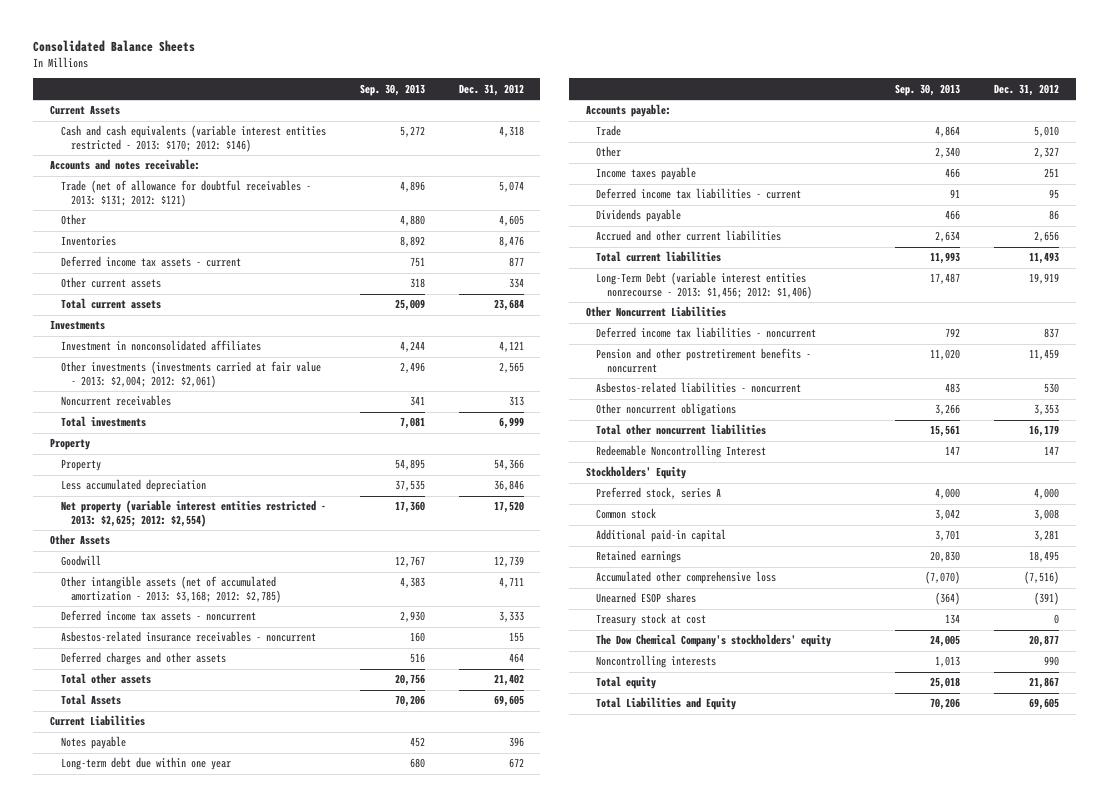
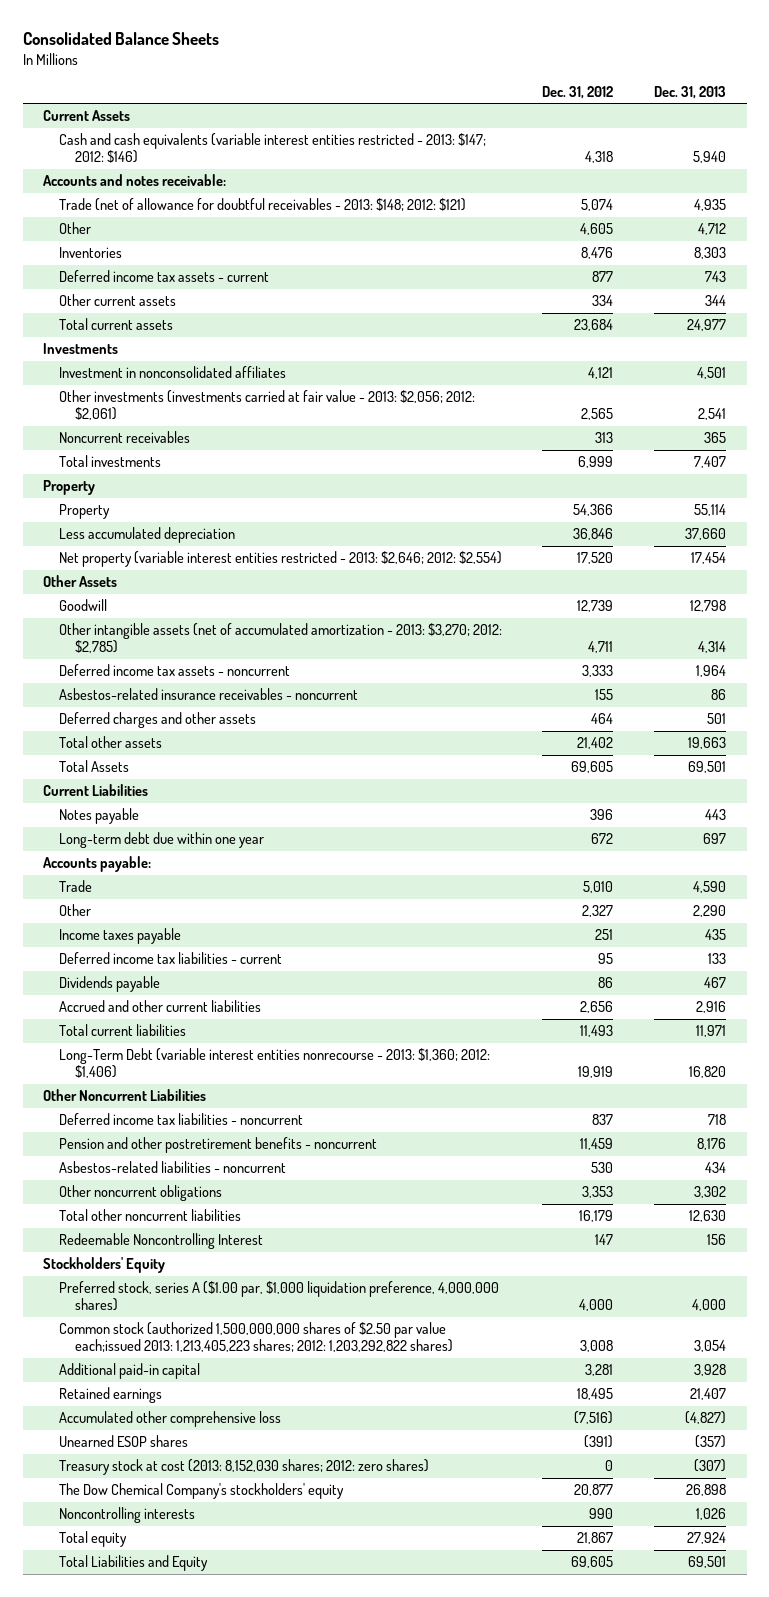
[359,83,425,96] Sep. 30, 2013 -> none
none -> [654,85,727,99] Dec. 31, 2013
[60,125,326,152] Cash and cash equivalents (variable interest entities restricted - 2013: $170; 2012: $146) -> [58,133,486,164] Cash and cash equivalents (variable interest entities restricted - 2013: $147; 2012: $146)
[60,180,311,207] Trade (net of allowance for doubtful receivables - 2013: $131; 2012: $121) -> [58,198,466,212] Trade (net of allowance for doubtful receivables - 2013: $148; 2012: $121)
[60,361,321,388] Other investments (investments carried at fair value - 2013: $2,004; 2012: $2,061) -> [58,390,475,421] Other investments (investments carried at fair value - 2013: $2,056; 2012: $2,061)
[60,500,326,527] Net property (variable interest entities restricted - 2013: $2,625; 2012: $2,554) -> [58,551,502,568] Net property (variable interest entities restricted - 2013: $2,646; 2012: $2,554)
[60,576,282,603] Other intangible assets (net of accumulated amortization - 2013: $3,168; 2012: $2,785) -> [58,623,502,654] Other intangible assets (net of accumulated amortization - 2013: $3,270; 2012: $2,785)
[596,272,812,299] Long-Term Debt (variable interest entities nonrecourse - 2013: $1,456; 2012: $1,406) -> [58,1048,490,1079] Long-Term Debt (variable interest entities nonrecourse - 2013: $1,360; 2012: $1,406)
[596,487,722,500] Preferred stock, series A -> [58,1281,499,1312] Preferred stock, series A ($1.00 par, $1,000 liquidation preference, 4,000,000 shares)
[596,508,657,520] Common stock -> [58,1322,453,1353] Common stock (authorized 1,500,000,000 shares of $2.50 par value each;issued 2013: 1,213,405,223 shares; 2012: 1,203,292,822 shares)
[596,613,707,627] Treasury stock at cost -> [58,1459,429,1476] Treasury stock at cost (2013: 8,152,030 shares; 2012: zero shares)

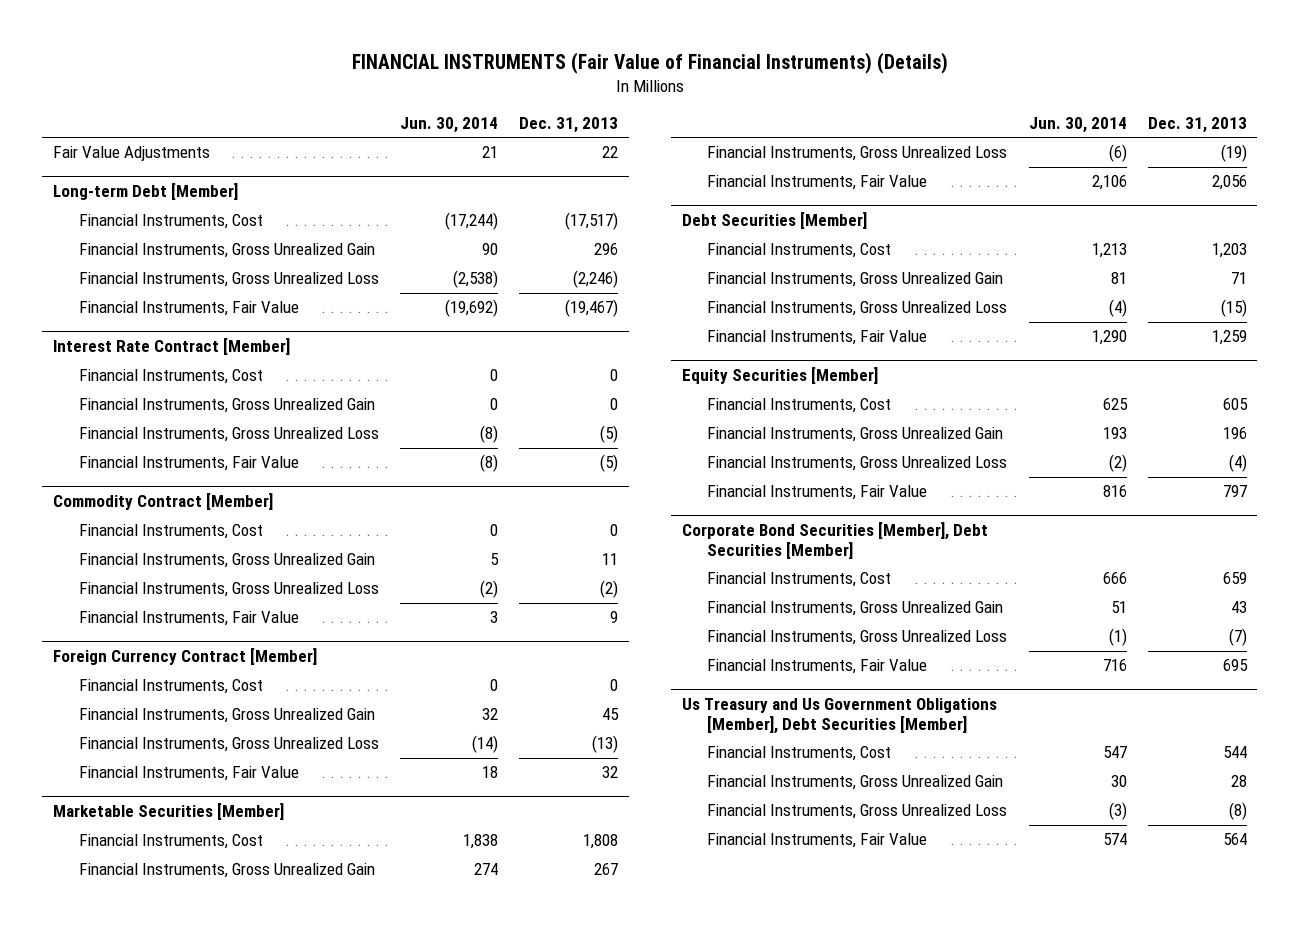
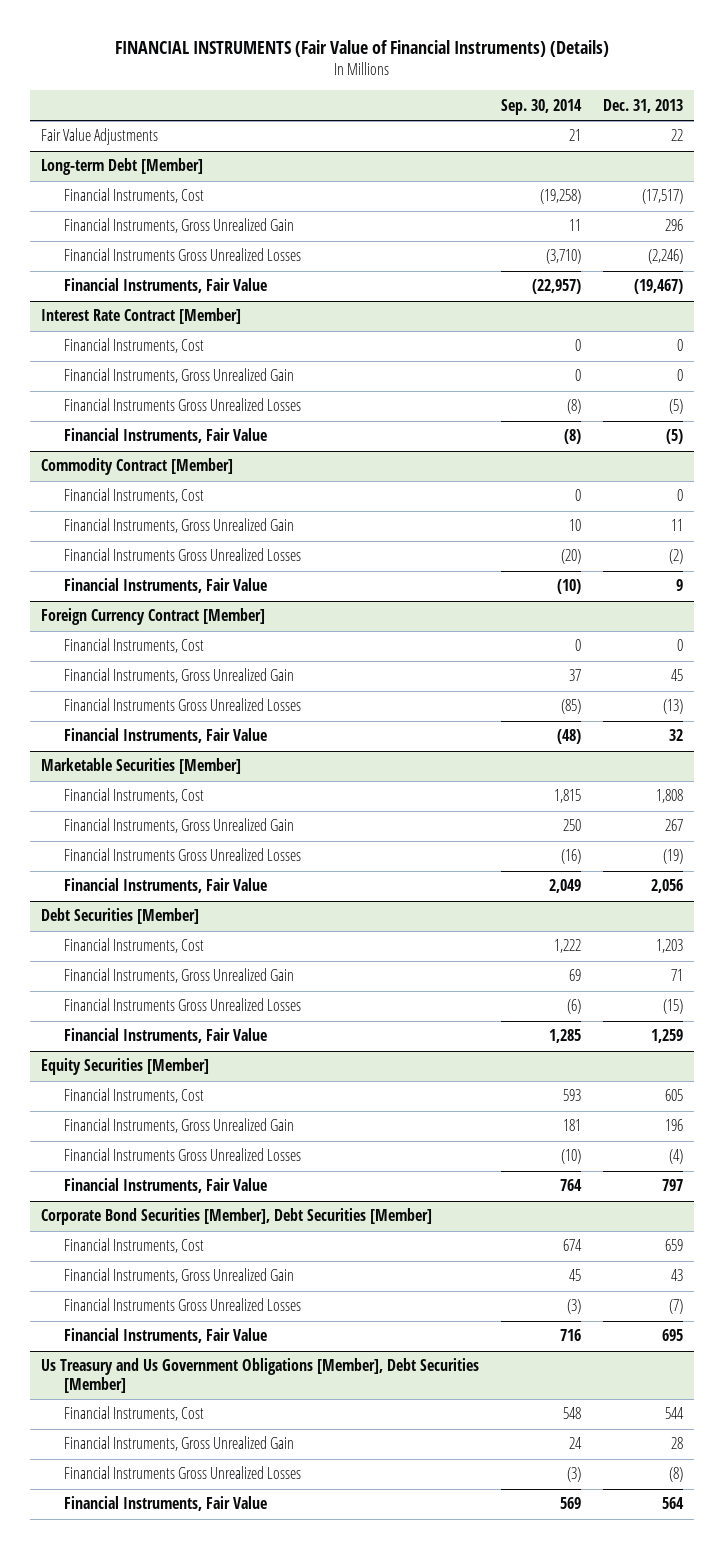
[399,117,498,134] Jun. 30, 2014 -> none
none -> [501,98,583,115] Sep. 30, 2014
[78,272,379,288] Financial Instruments, Gross Unrealized Loss -> [64,248,302,262] Financial Instruments Gross Unrealized Losses
[78,427,379,443] Financial Instruments, Gross Unrealized Loss -> [64,398,302,412] Financial Instruments Gross Unrealized Losses
[78,582,379,598] Financial Instruments, Gross Unrealized Loss -> [64,548,302,562] Financial Instruments Gross Unrealized Losses
[78,737,379,753] Financial Instruments, Gross Unrealized Loss -> [64,698,302,712] Financial Instruments Gross Unrealized Losses
[707,146,1008,162] Financial Instruments, Gross Unrealized Loss -> [64,848,302,862] Financial Instruments Gross Unrealized Losses
[707,301,1008,317] Financial Instruments, Gross Unrealized Loss -> [64,998,302,1012] Financial Instruments Gross Unrealized Losses
[707,456,1008,472] Financial Instruments, Gross Unrealized Loss -> [64,1148,302,1162] Financial Instruments Gross Unrealized Losses
[707,630,1008,646] Financial Instruments, Gross Unrealized Loss -> [64,1298,302,1312] Financial Instruments Gross Unrealized Losses
[707,804,1008,820] Financial Instruments, Gross Unrealized Loss -> [64,1466,302,1480] Financial Instruments Gross Unrealized Losses

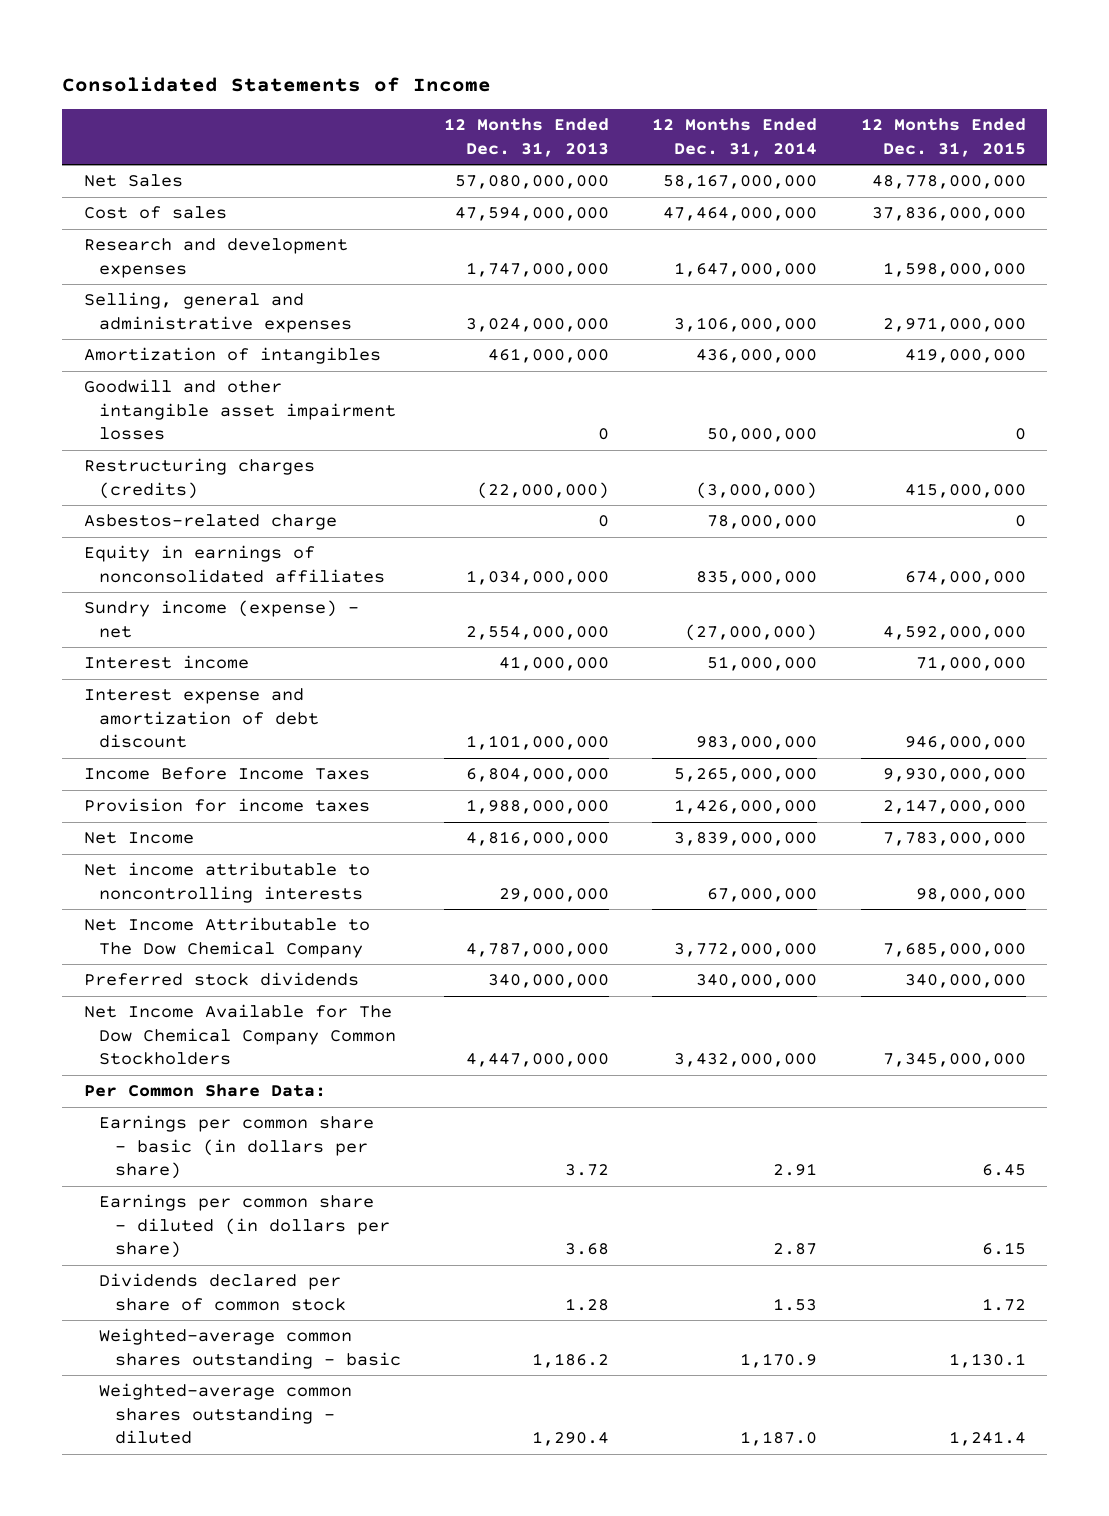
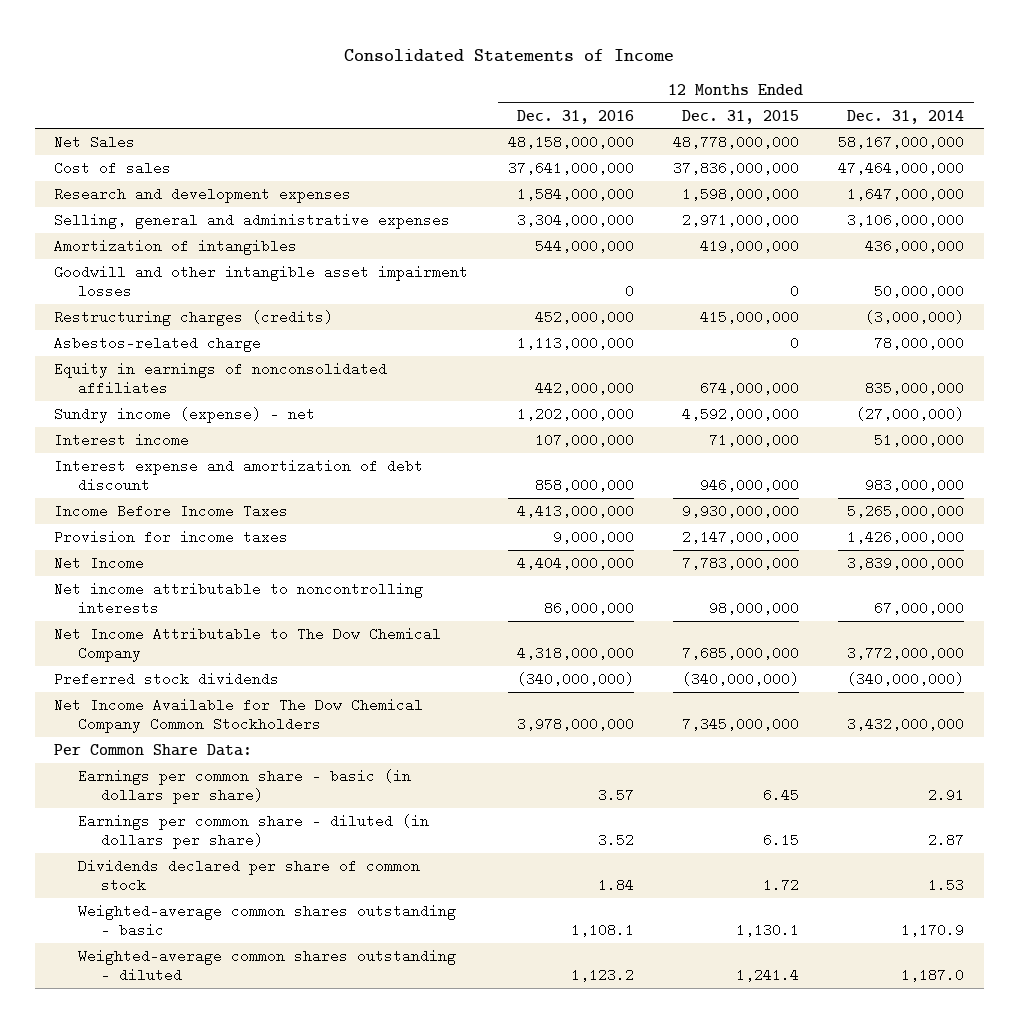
[443,118,609,157] 12 Months Ended Dec. 31, 2013 -> none
none -> [516,109,634,124] Dec. 31, 2016
[696,974,818,989] 340,000,000 -> [846,671,964,686] (340,000,000)
[904,974,1026,989] 340,000,000 -> [681,671,799,686] (340,000,000)

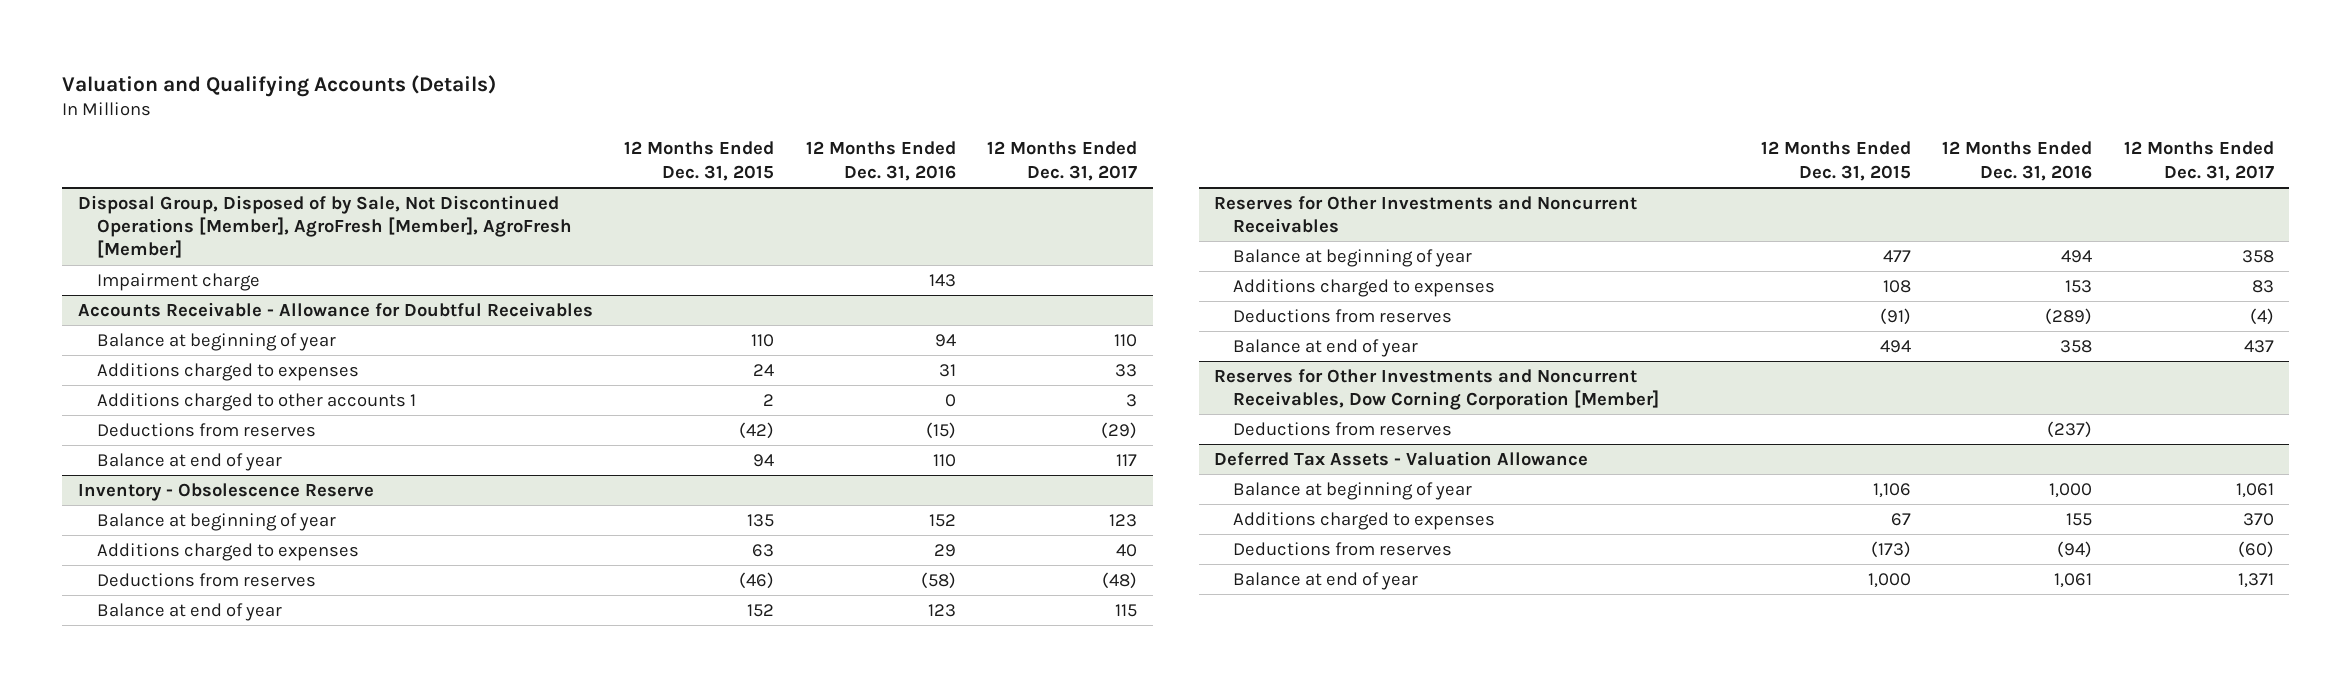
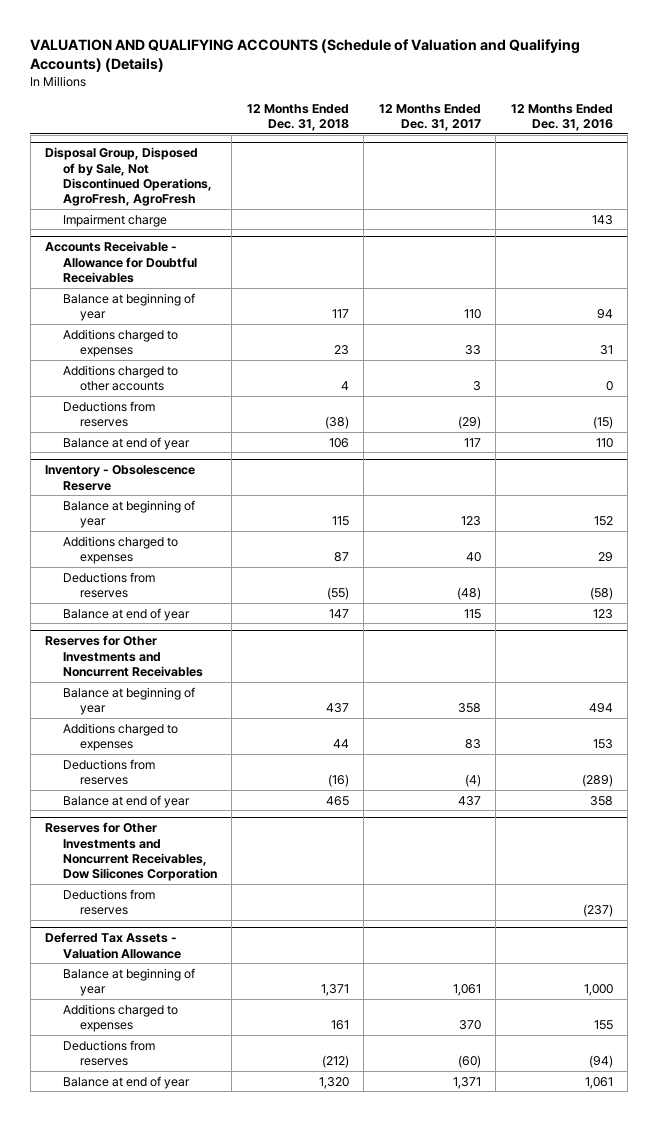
[62,74,497,97] Valuation and Qualifying Accounts (Details) -> [30,38,581,72] VALUATION AND QUALIFYING ACCOUNTS (Schedule of Valuation and Qualifying Accounts) (Details)
[624,141,775,181] 12 Months Ended Dec. 31, 2015 -> none
none -> [246,103,349,131] 12 Months Ended Dec. 31, 2018
[78,194,572,259] Disposal Group, Disposed of by Sale, Not Discontinued Operations [Member], AgroFresh [Member], AgroFresh [Member] -> [45,147,212,207] Disposal Group, Disposed of by Sale, Not Discontinued Operations, AgroFresh, AgroFresh
[96,392,416,411] Additions charged to other accounts 1 -> [62,364,178,391] Additions charged to other accounts
[1214,368,1659,411] Reserves for Other Investments and Noncurrent Receivables, Dow Corning Corporation [Member] -> [45,822,217,882] Reserves for Other Investments and Noncurrent Receivables, Dow Silicones Corporation

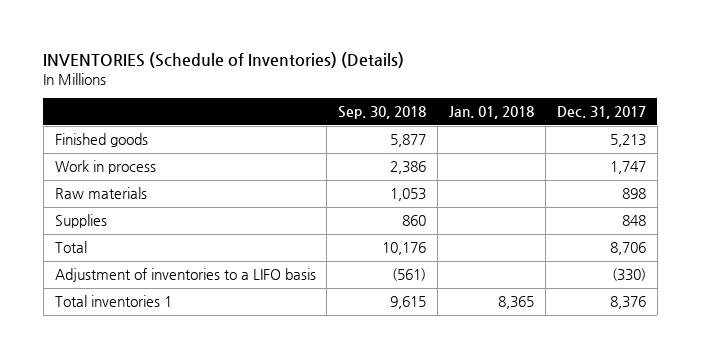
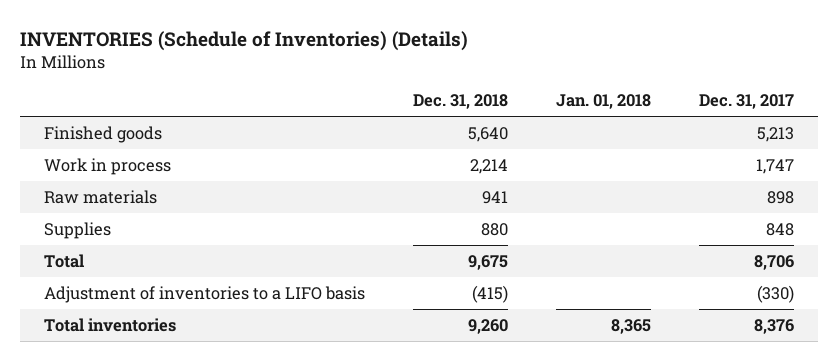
[338,106,427,120] Sep. 30, 2018 -> none
none -> [413,94,509,110] Dec. 31, 2018
[54,295,172,308] Total inventories 1 -> [44,317,177,332] Total inventories

